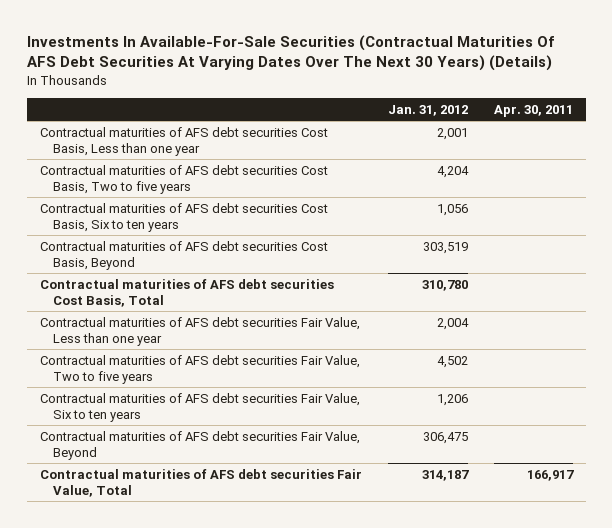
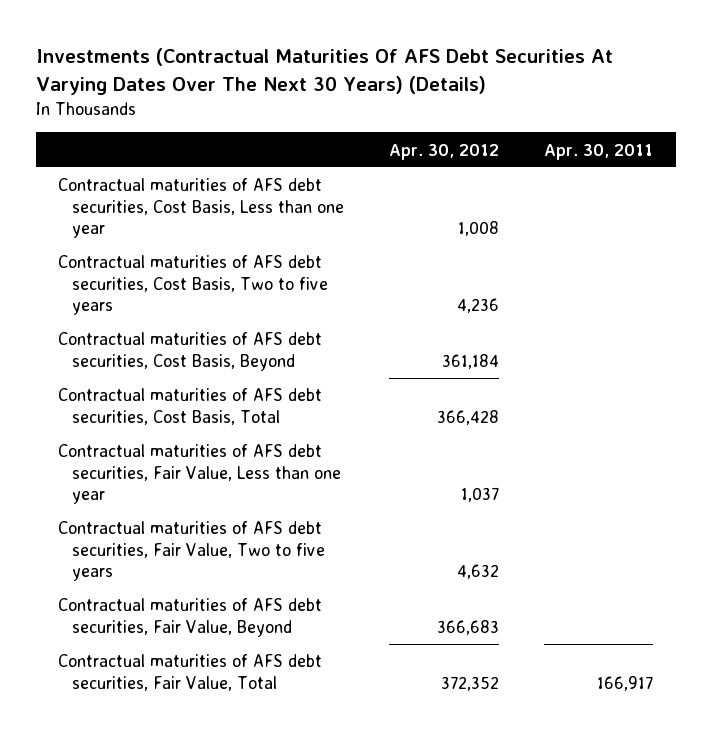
[26,35,555,72] Investments In Available-For-Sale Securities (Contractual Maturities Of AFS Debt Securities At Varying Dates Over The Next 30 Years) (Details) -> [35,48,613,95] Investments (Contractual Maturities Of AFS Debt Securities At Varying Dates Over The Next 30 Years) (Details)
[387,104,468,116] Jan. 31, 2012 -> none
none -> [389,143,500,160] Apr. 30, 2012
[39,202,328,232] Contractual maturities of AFS debt securities Cost Basis, Six to ten years -> none
[39,392,360,422] Contractual maturities of AFS debt securities Fair Value, Six to ten years -> none
[39,126,328,156] Contractual maturities of AFS debt securities Cost Basis, Less than one year -> [58,178,344,238] Contractual maturities of AFS debt securities, Cost Basis, Less than one year
[39,164,328,194] Contractual maturities of AFS debt securities Cost Basis, Two to five years -> [58,255,328,315] Contractual maturities of AFS debt securities, Cost Basis, Two to five years
[39,240,328,270] Contractual maturities of AFS debt securities Cost Basis, Beyond -> [58,332,323,371] Contractual maturities of AFS debt securities, Cost Basis, Beyond
[39,278,334,307] Contractual maturities of AFS debt securities Cost Basis, Total -> [58,388,323,425] Contractual maturities of AFS debt securities, Cost Basis, Total
[39,316,360,346] Contractual maturities of AFS debt securities Fair Value, Less than one year -> [58,444,341,504] Contractual maturities of AFS debt securities, Fair Value, Less than one year
[39,354,360,384] Contractual maturities of AFS debt securities Fair Value, Two to five years -> [58,521,325,581] Contractual maturities of AFS debt securities, Fair Value, Two to five years
[39,430,360,460] Contractual maturities of AFS debt securities Fair Value, Beyond -> [58,598,323,637] Contractual maturities of AFS debt securities, Fair Value, Beyond
[39,468,362,497] Contractual maturities of AFS debt securities Fair Value, Total -> [58,654,323,691] Contractual maturities of AFS debt securities, Fair Value, Total

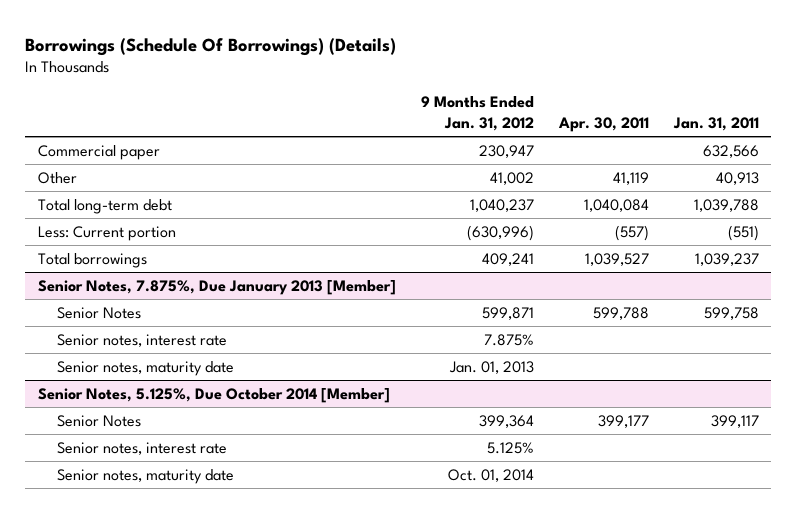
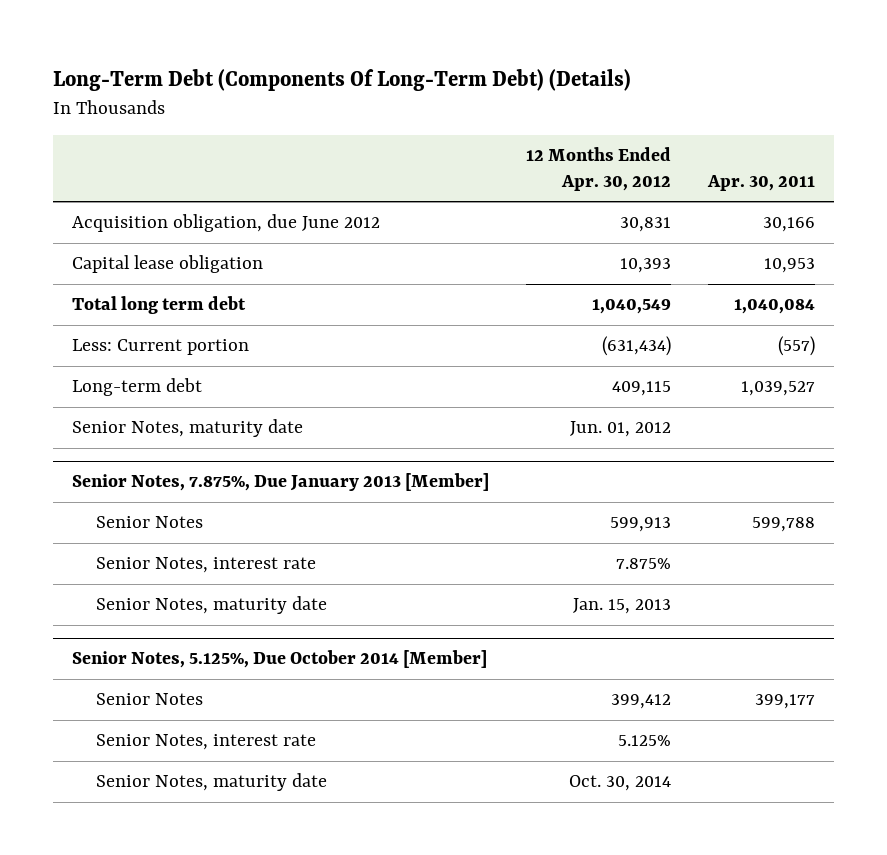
[25,37,397,56] Borrowings (Schedule Of Borrowings) (Details) -> [53,68,632,91] Long-Term Debt (Components Of Long-Term Debt) (Details)
[420,96,534,132] 9 Months Ended Jan. 31, 2012 -> none
[672,117,759,132] Jan. 31, 2011 -> none
none -> [526,146,672,192] 12 Months Ended Apr. 30, 2012
[37,144,160,160] Commercial paper -> none
[37,171,77,184] Other -> none
none -> [72,214,381,233] Acquisition obligation, due June 2012
none -> [72,255,264,274] Capital lease obligation
[37,198,172,214] Total long-term debt -> [72,296,247,315] Total long term debt
[37,252,147,268] Total borrowings -> [72,378,203,397] Long-term debt
none -> [72,419,304,438] Senior Notes, maturity date
[57,333,228,347] Senior notes, interest rate -> [95,557,316,574] Senior Notes, interest rate
[57,360,235,376] Senior notes, maturity date -> [95,596,327,615] Senior Notes, maturity date
[57,441,228,455] Senior notes, interest rate -> [95,734,316,751] Senior Notes, interest rate
[57,468,235,484] Senior notes, maturity date -> [95,773,327,792] Senior Notes, maturity date

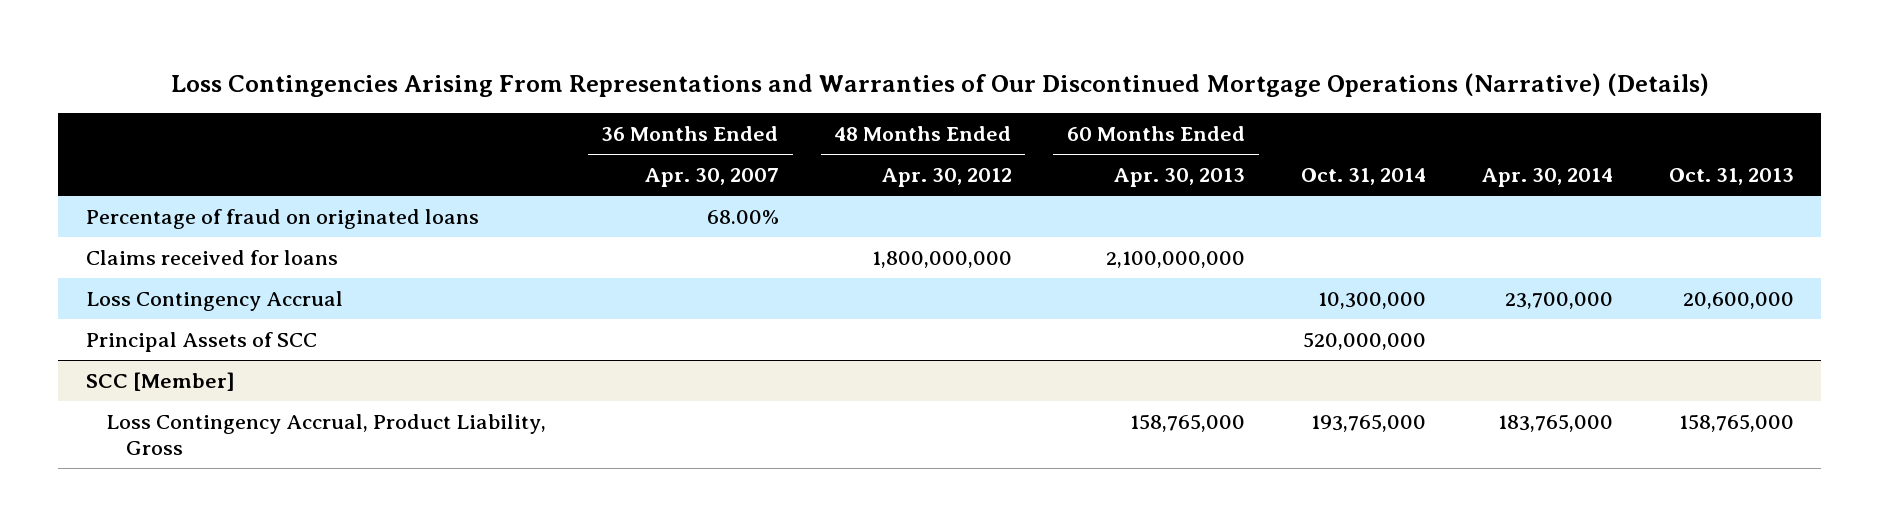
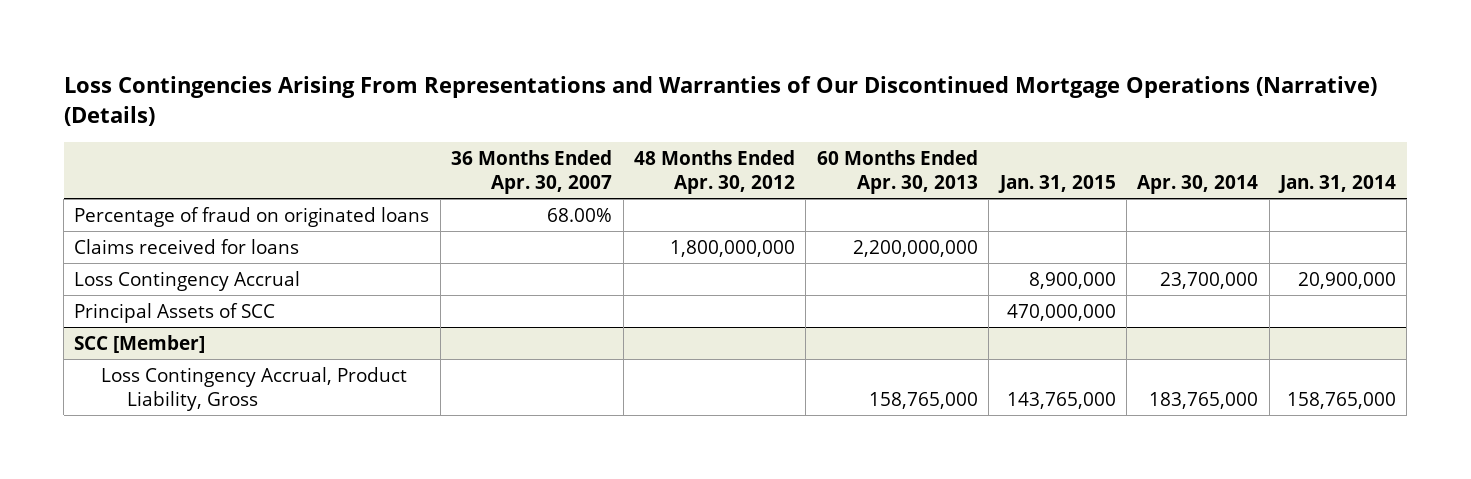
[1301,168,1427,186] Oct. 31, 2014 -> none
[1668,168,1794,186] Oct. 31, 2013 -> none
none -> [997,175,1116,194] Jan. 31, 2015
none -> [1278,175,1397,194] Jan. 31, 2014
[1106,250,1246,268] 2,100,000,000 -> [852,239,978,257] 2,200,000,000

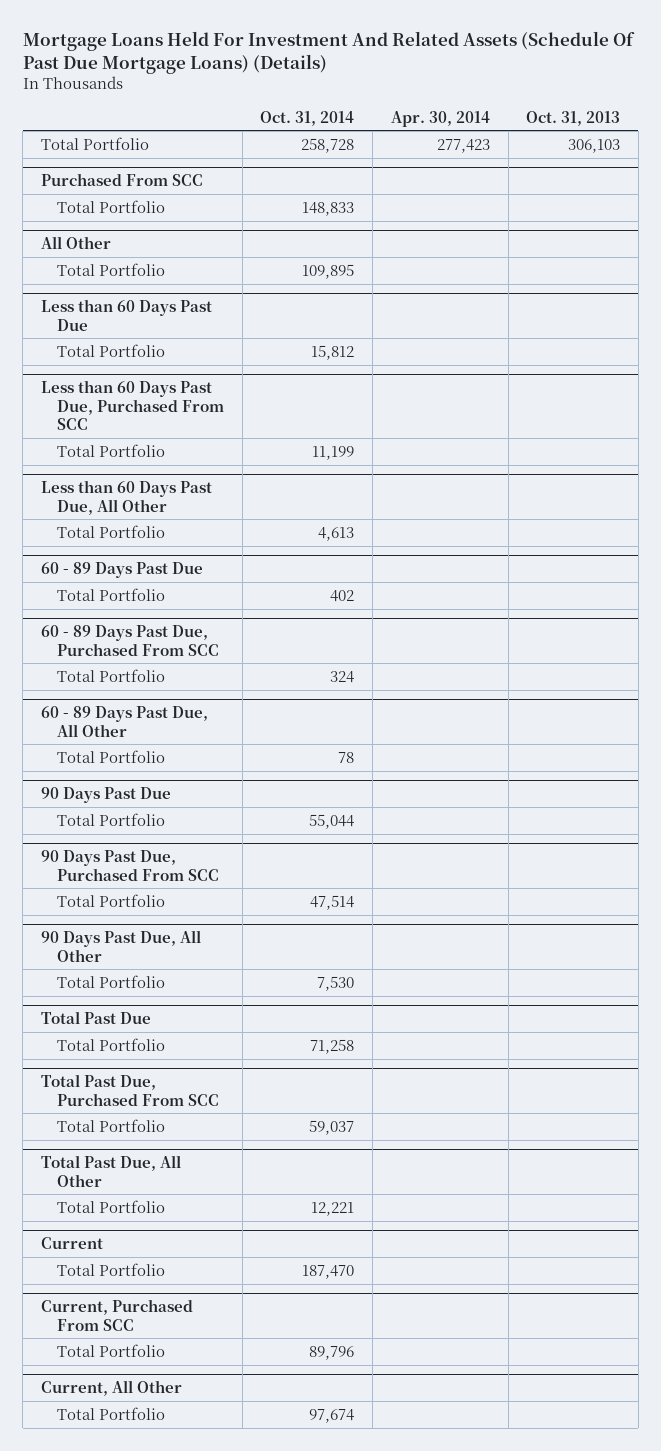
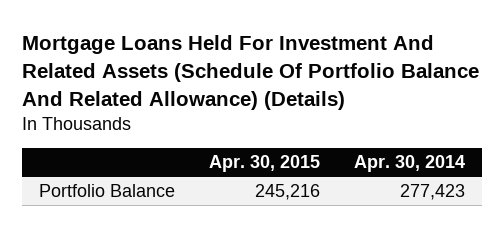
[22,30,635,74] Mortgage Loans Held For Investment And Related Assets (Schedule Of Past Due Mortgage Loans) (Details) -> [22,34,480,110] Mortgage Loans Held For Investment And Related Assets (Schedule Of Portfolio Balance And Related Allowance) (Details)
[260,110,355,126] Oct. 31, 2014 -> none
[526,110,621,126] Oct. 31, 2013 -> none
none -> [209,155,321,173] Apr. 30, 2015
[40,173,203,187] Purchased From SCC -> none
[56,199,165,213] Total Portfolio -> none
[40,236,111,250] All Other -> none
[56,262,165,276] Total Portfolio -> none
[40,299,212,331] Less than 60 Days Past Due -> none
[56,343,165,357] Total Portfolio -> none
[40,380,224,431] Less than 60 Days Past Due, Purchased From SCC -> none
[56,443,165,457] Total Portfolio -> none
[40,480,212,515] Less than 60 Days Past Due, All Other -> none
[56,524,165,538] Total Portfolio -> none
[40,562,203,579] 60 - 89 Days Past Due -> none
[56,587,165,601] Total Portfolio -> none
[40,625,219,656] 60 - 89 Days Past Due, Purchased From SCC -> none
[56,668,165,682] Total Portfolio -> none
[40,706,208,737] 60 - 89 Days Past Due, All Other -> none
[56,749,165,763] Total Portfolio -> none
[40,787,171,804] 90 Days Past Due -> none
[56,812,165,826] Total Portfolio -> none
[40,850,219,881] 90 Days Past Due, Purchased From SCC -> none
[56,893,165,907] Total Portfolio -> none
[40,930,201,962] 90 Days Past Due, All Other -> none
[56,974,165,988] Total Portfolio -> none
[40,1011,151,1025] Total Past Due -> none
[56,1037,165,1051] Total Portfolio -> none
[40,1074,219,1106] Total Past Due, Purchased From SCC -> none
[56,1118,165,1132] Total Portfolio -> none
[40,1155,181,1187] Total Past Due, All Other -> none
[56,1199,165,1213] Total Portfolio -> none
[40,1237,103,1250] Current -> none
[56,1262,165,1276] Total Portfolio -> none
[40,1299,193,1331] Current, Purchased From SCC -> none
[56,1343,165,1357] Total Portfolio -> none
[40,1380,182,1397] Current, All Other -> none
[56,1406,165,1420] Total Portfolio -> none
[40,136,149,150] Total Portfolio -> [39,184,176,198] Portfolio Balance

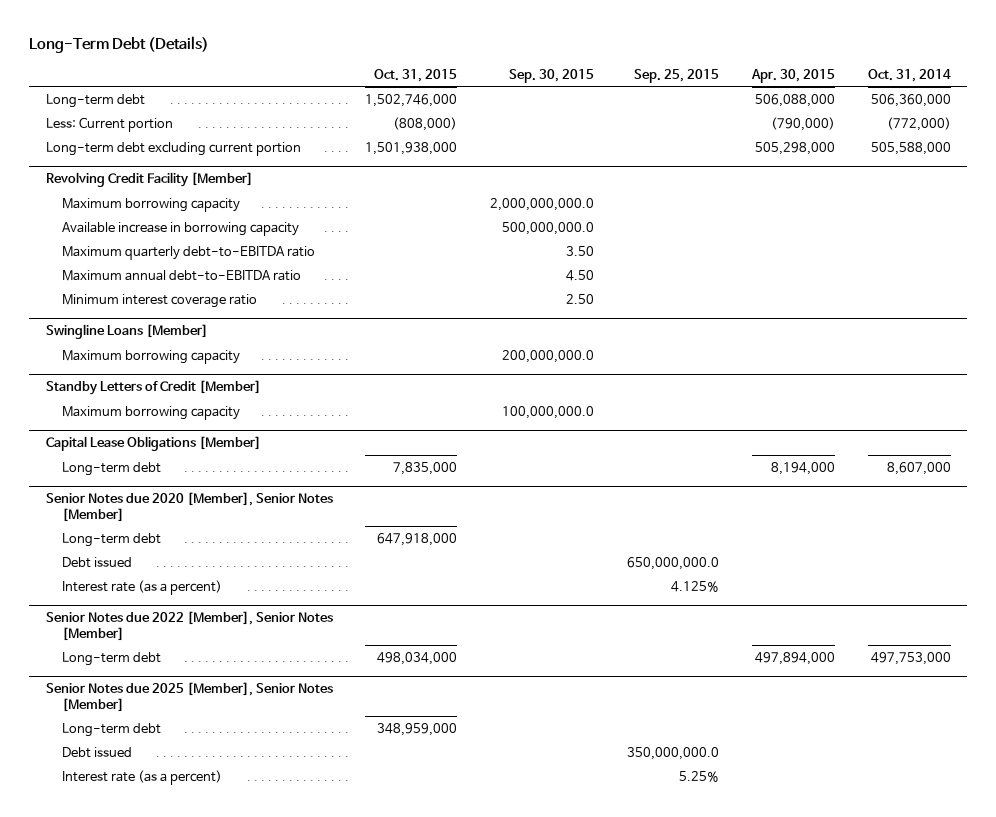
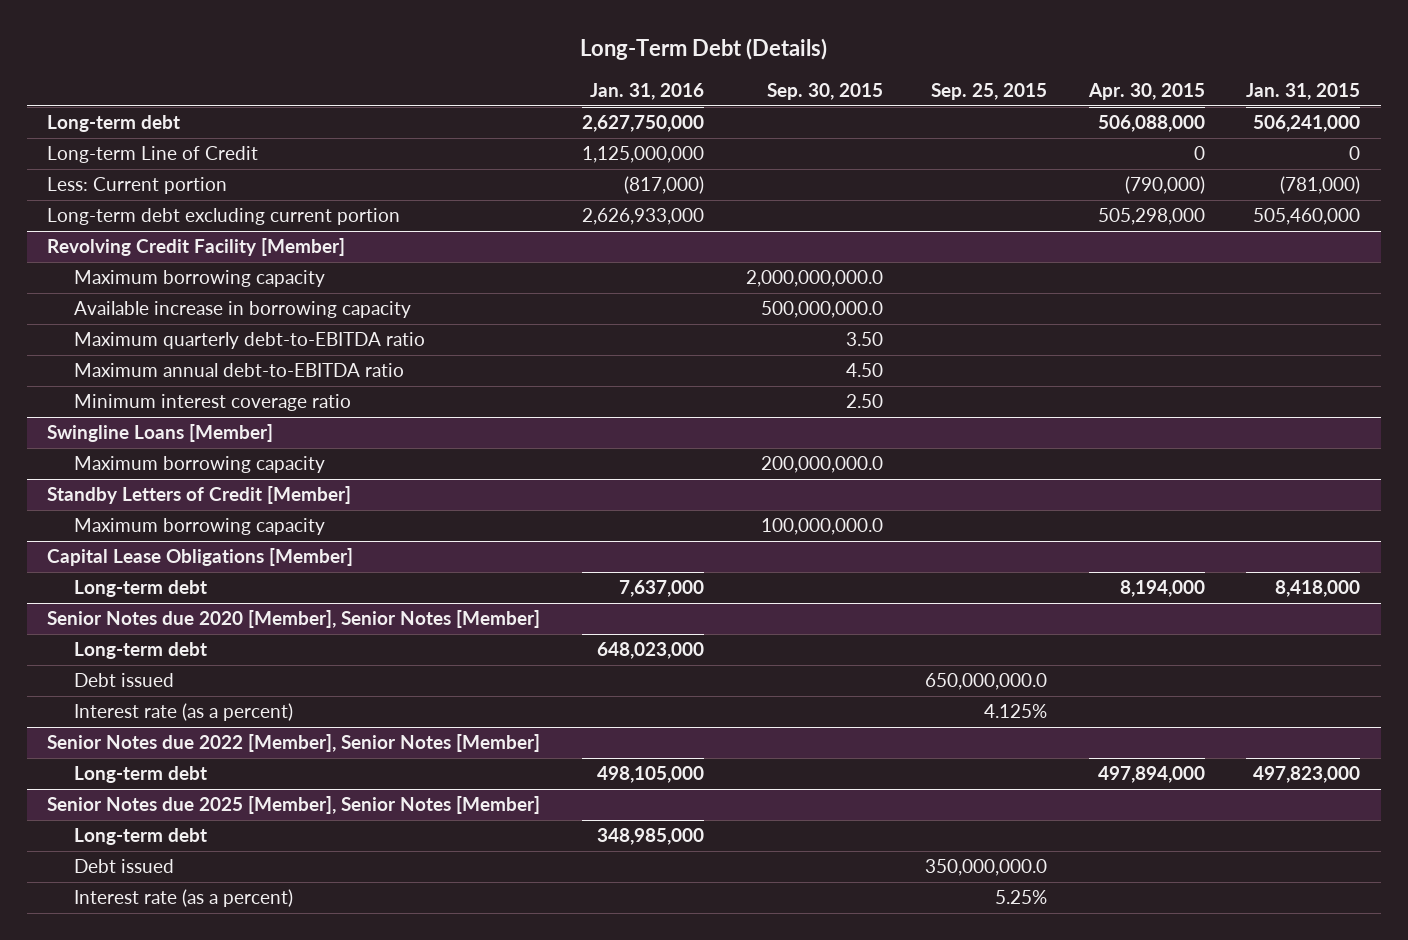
[374,68,458,82] Oct. 31, 2015 -> none
[867,68,951,82] Oct. 31, 2014 -> none
none -> [590,83,705,101] Jan. 31, 2016
none -> [1246,83,1361,101] Jan. 31, 2015
none -> [47,146,259,164] Long-term Line of Credit

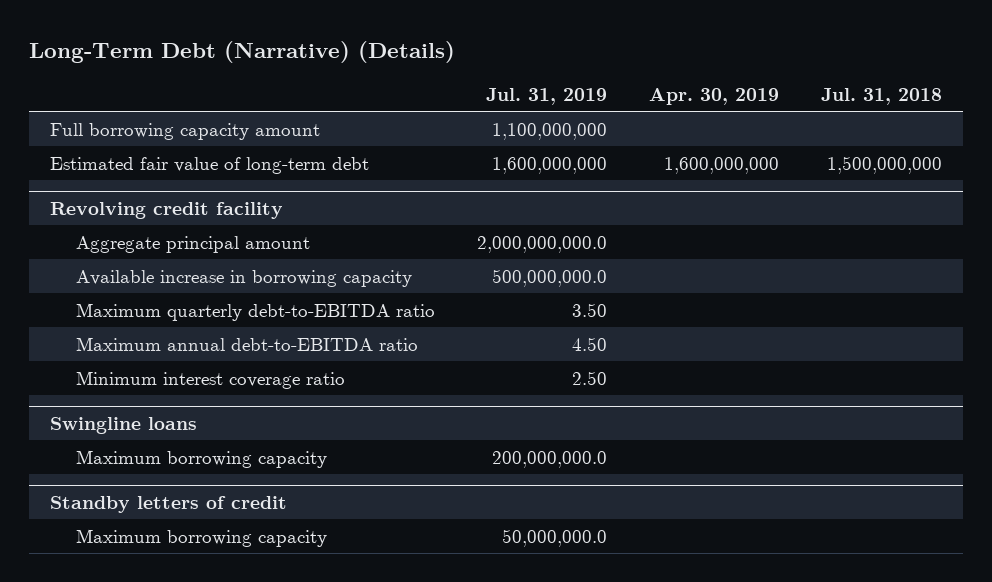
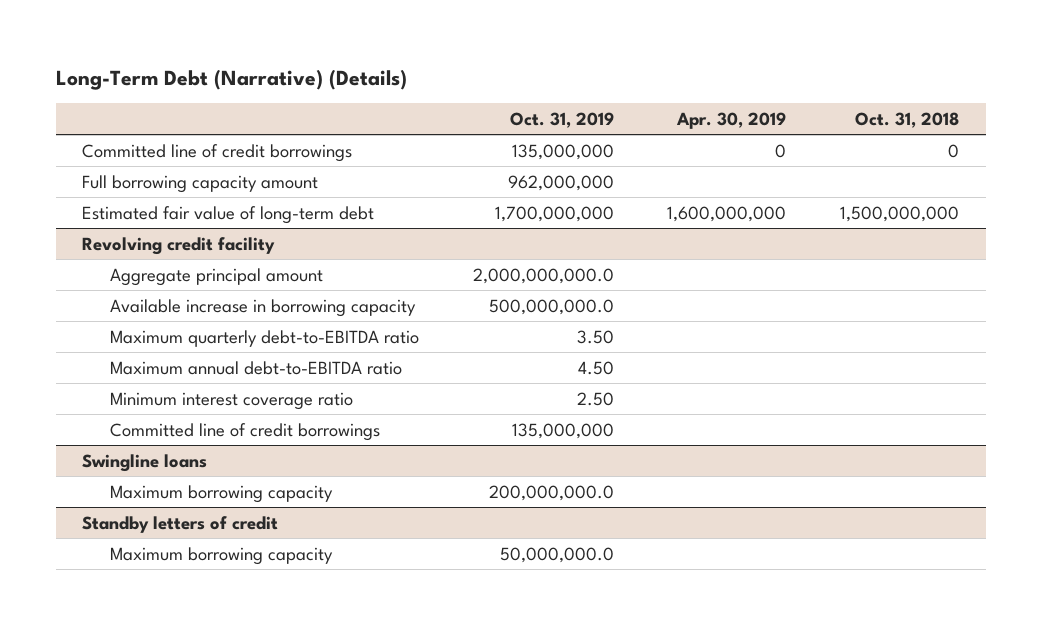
[486,88,608,106] Jul. 31, 2019 -> none
[821,88,943,106] Jul. 31, 2018 -> none
none -> [509,111,614,128] Oct. 31, 2019
none -> [854,111,959,128] Oct. 31, 2018
none -> [82,143,353,162] Committed line of credit borrowings
none -> [110,422,381,441] Committed line of credit borrowings

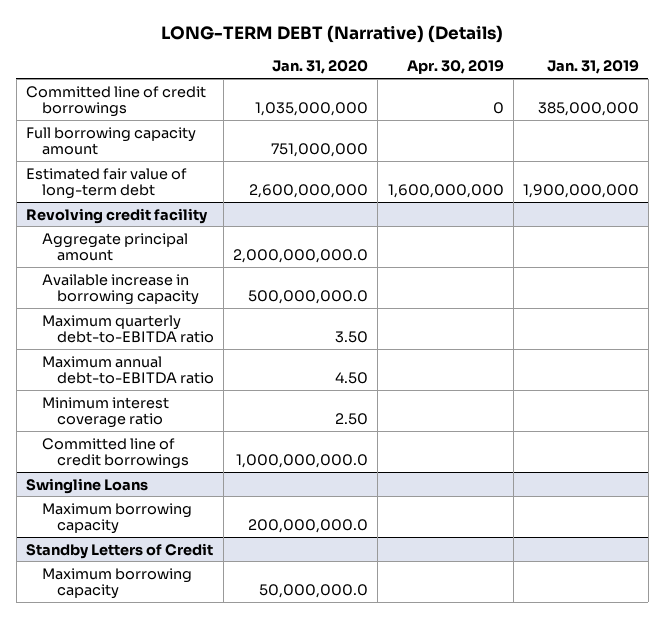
[55,68,407,90] Long-Term Debt (Narrative) (Details) -> [161,25,504,44] LONG-TERM DEBT (Narrative) (Details)
[509,111,614,128] Oct. 31, 2019 -> none
[854,111,959,128] Oct. 31, 2018 -> none
none -> [272,60,369,75] Jan. 31, 2020
none -> [546,60,639,75] Jan. 31, 2019
[82,453,208,472] Swingline loans -> [26,477,149,494] Swingline Loans
[82,515,279,533] Standby letters of credit -> [26,542,214,559] Standby Letters of Credit

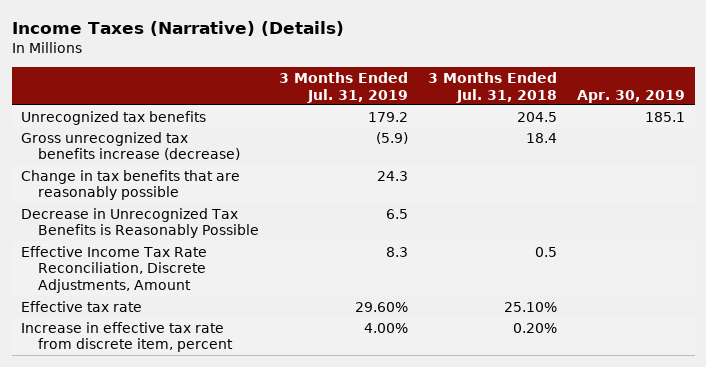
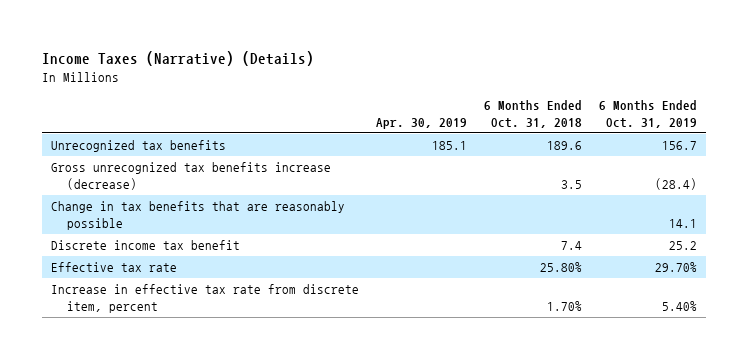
[279,71,409,103] 3 Months Ended Jul. 31, 2019 -> none
[427,71,557,103] 3 Months Ended Jul. 31, 2018 -> none
none -> [484,100,583,128] 6 Months Ended Oct. 31, 2018
none -> [599,100,698,128] 6 Months Ended Oct. 31, 2019
[21,207,260,239] Decrease in Unrecognized Tax Benefits is Reasonably Possible -> none
[21,245,208,294] Effective Income Tax Rate Reconciliation, Discrete Adjustments, Amount -> [50,240,240,251] Discrete income tax benefit

